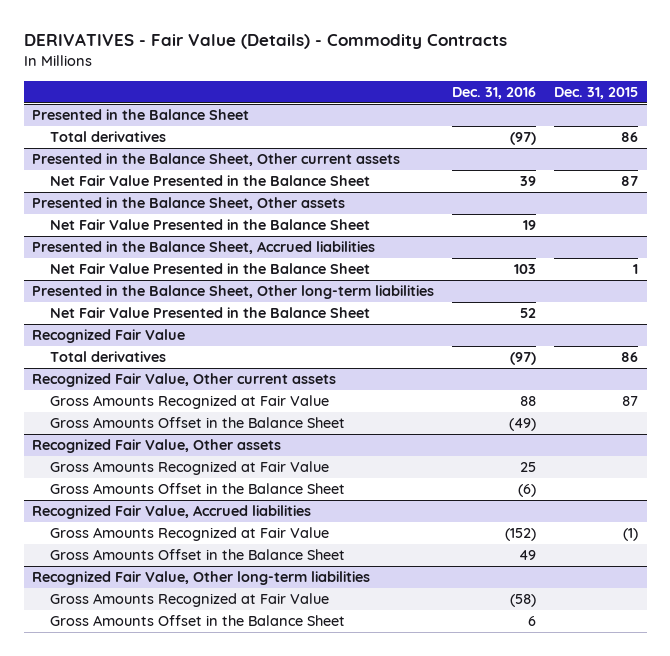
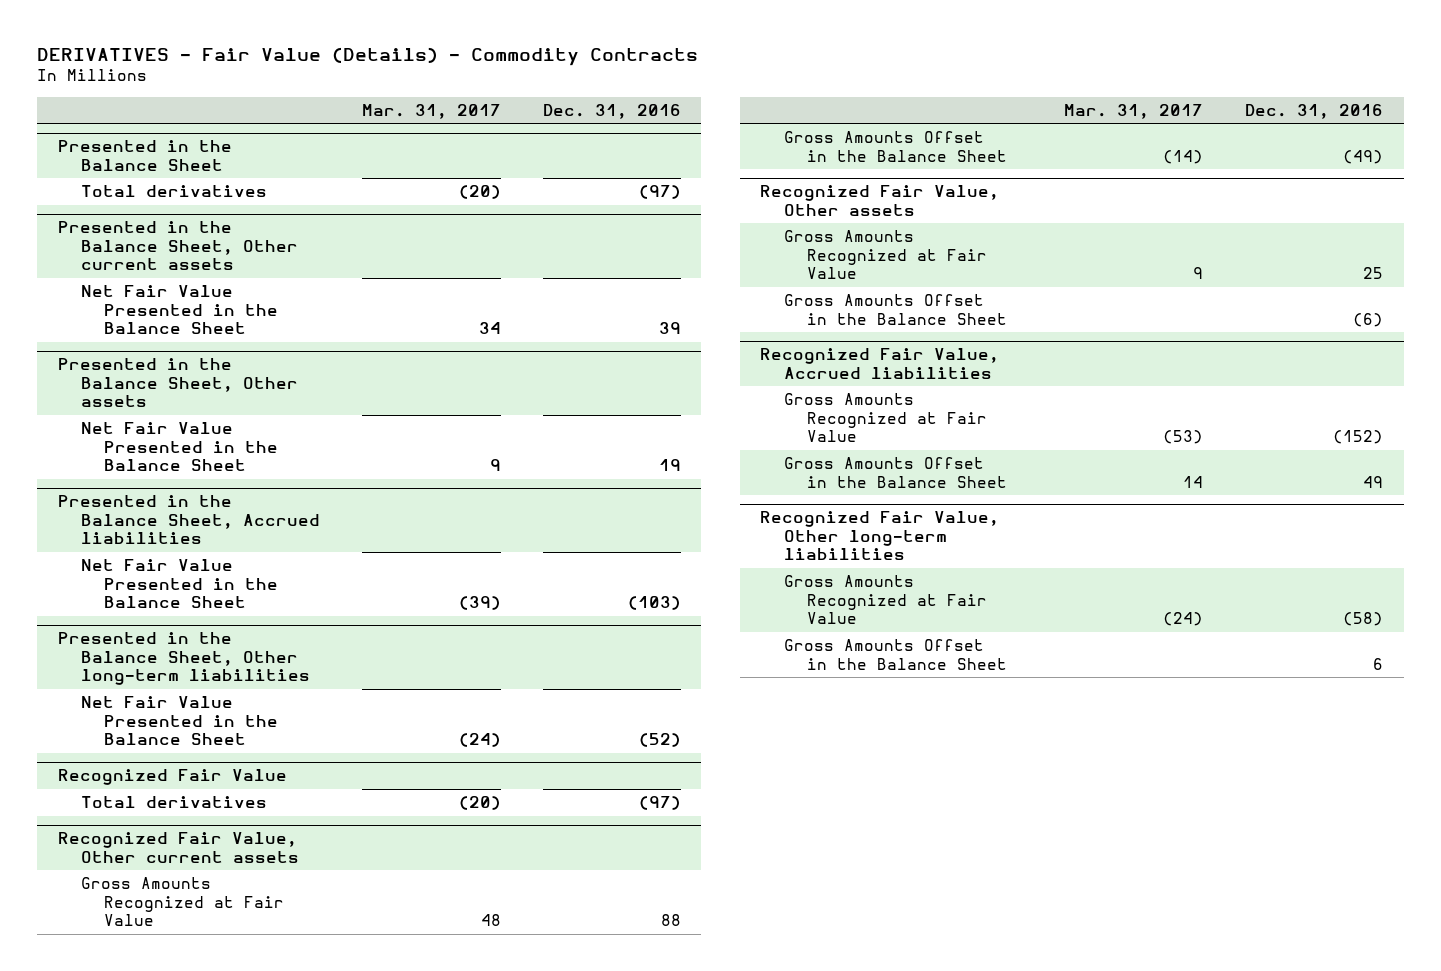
[553,86,638,99] Dec. 31, 2015 -> none
none -> [361,103,501,119] Mar. 31, 2017
[514,264,537,275] 103 -> [627,596,681,611] (103)
[520,308,537,319] 52 -> [638,733,681,748] (52)

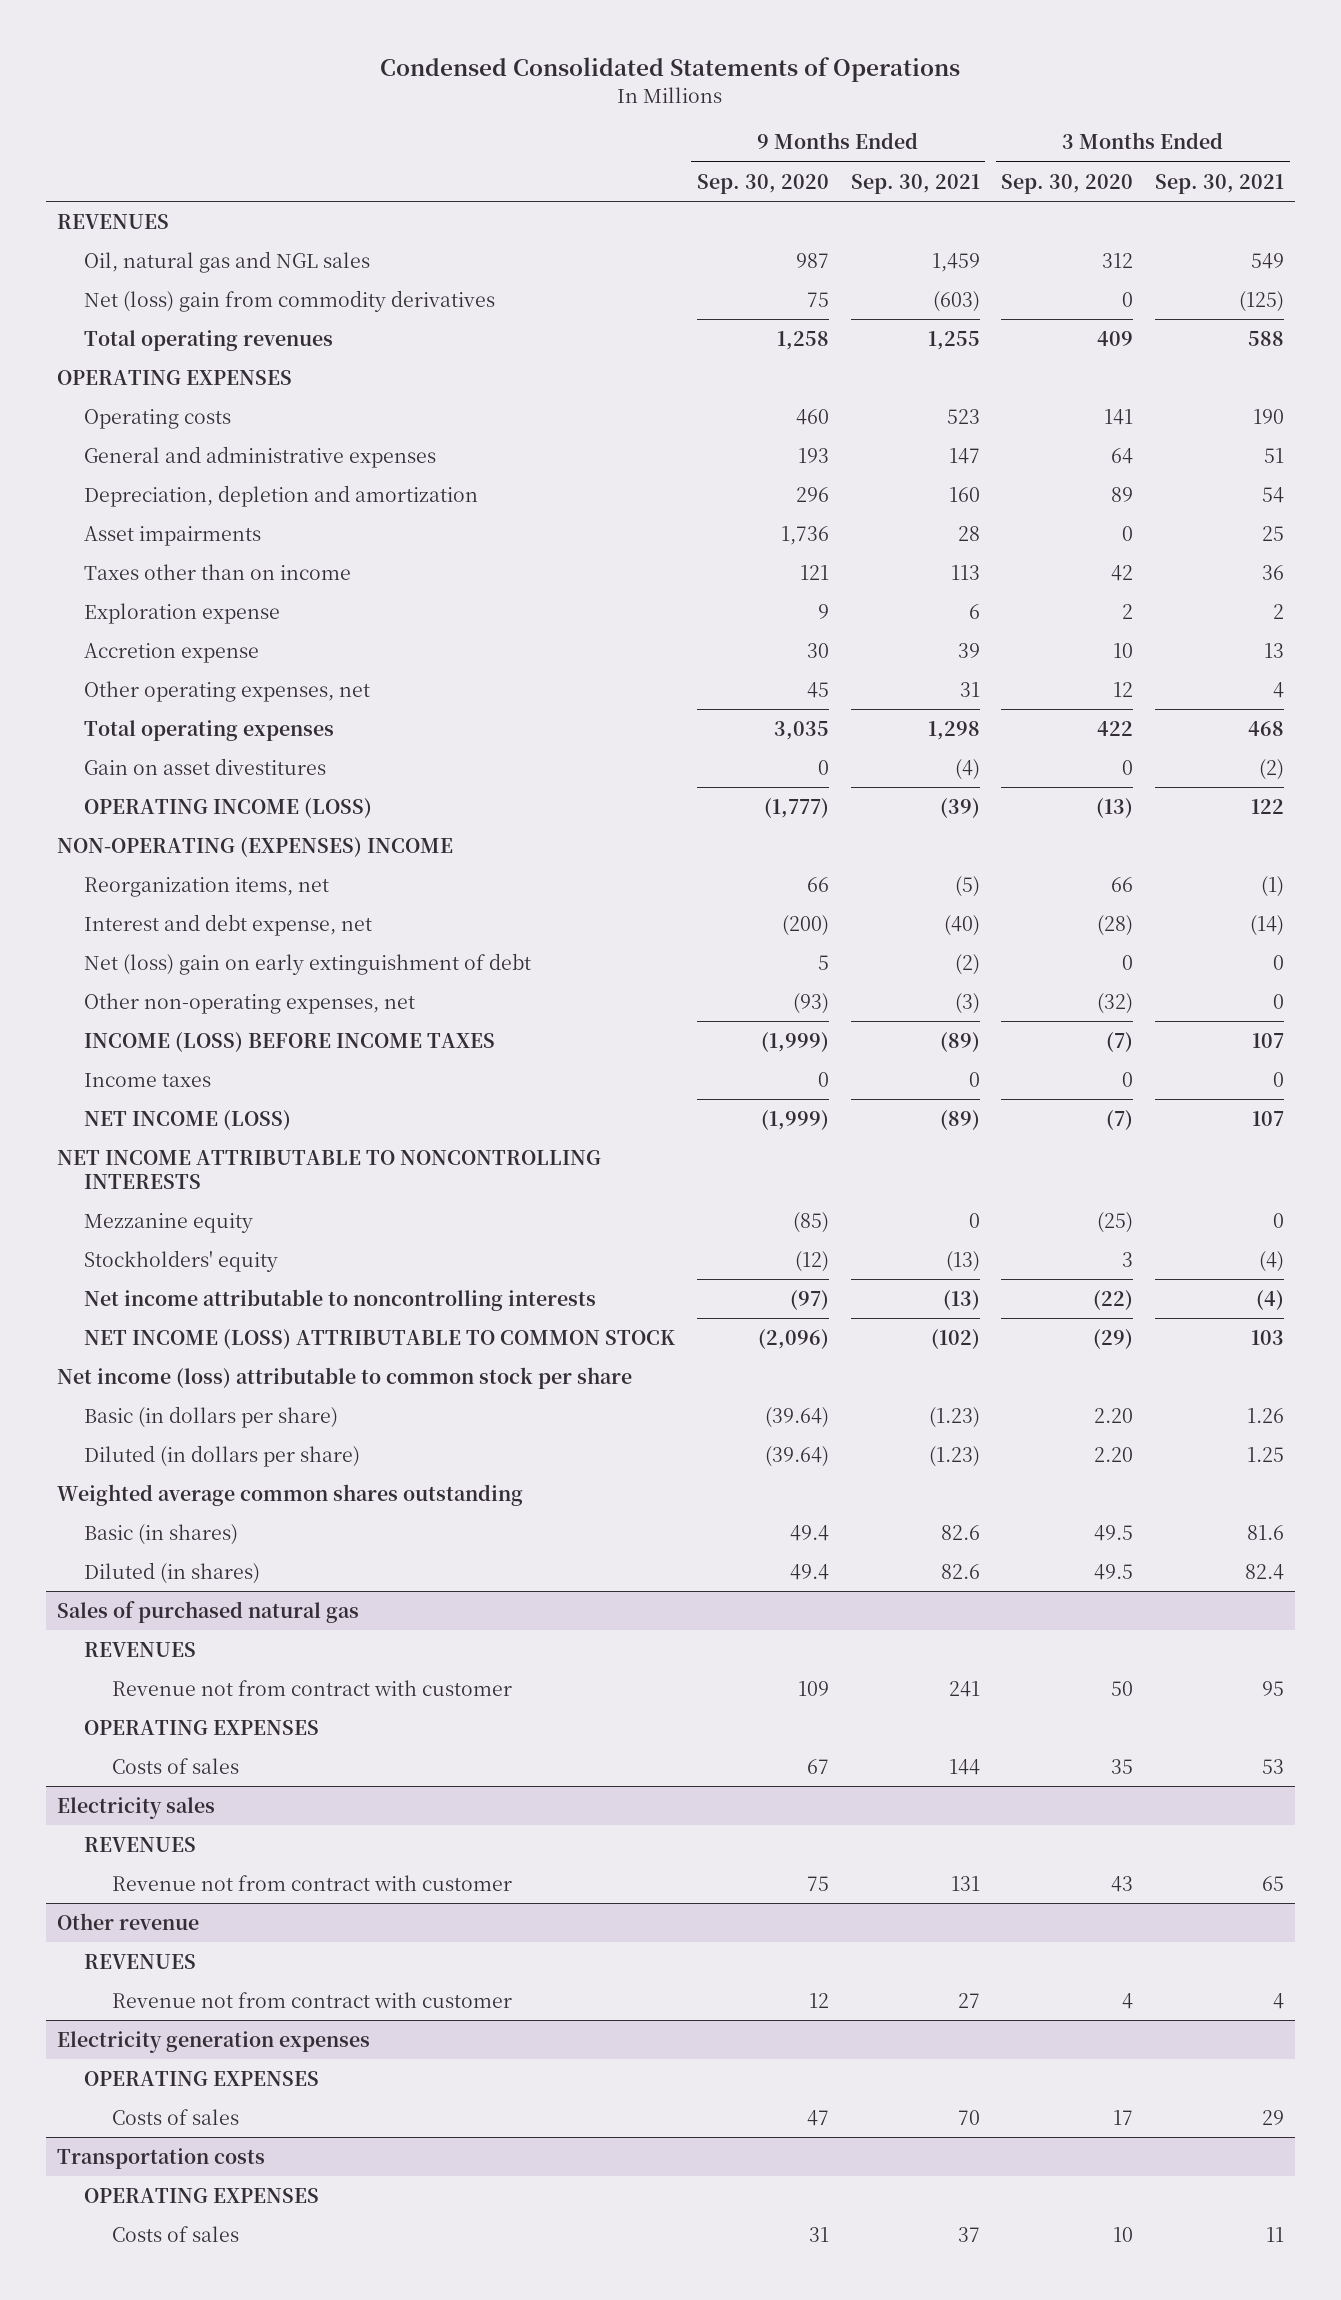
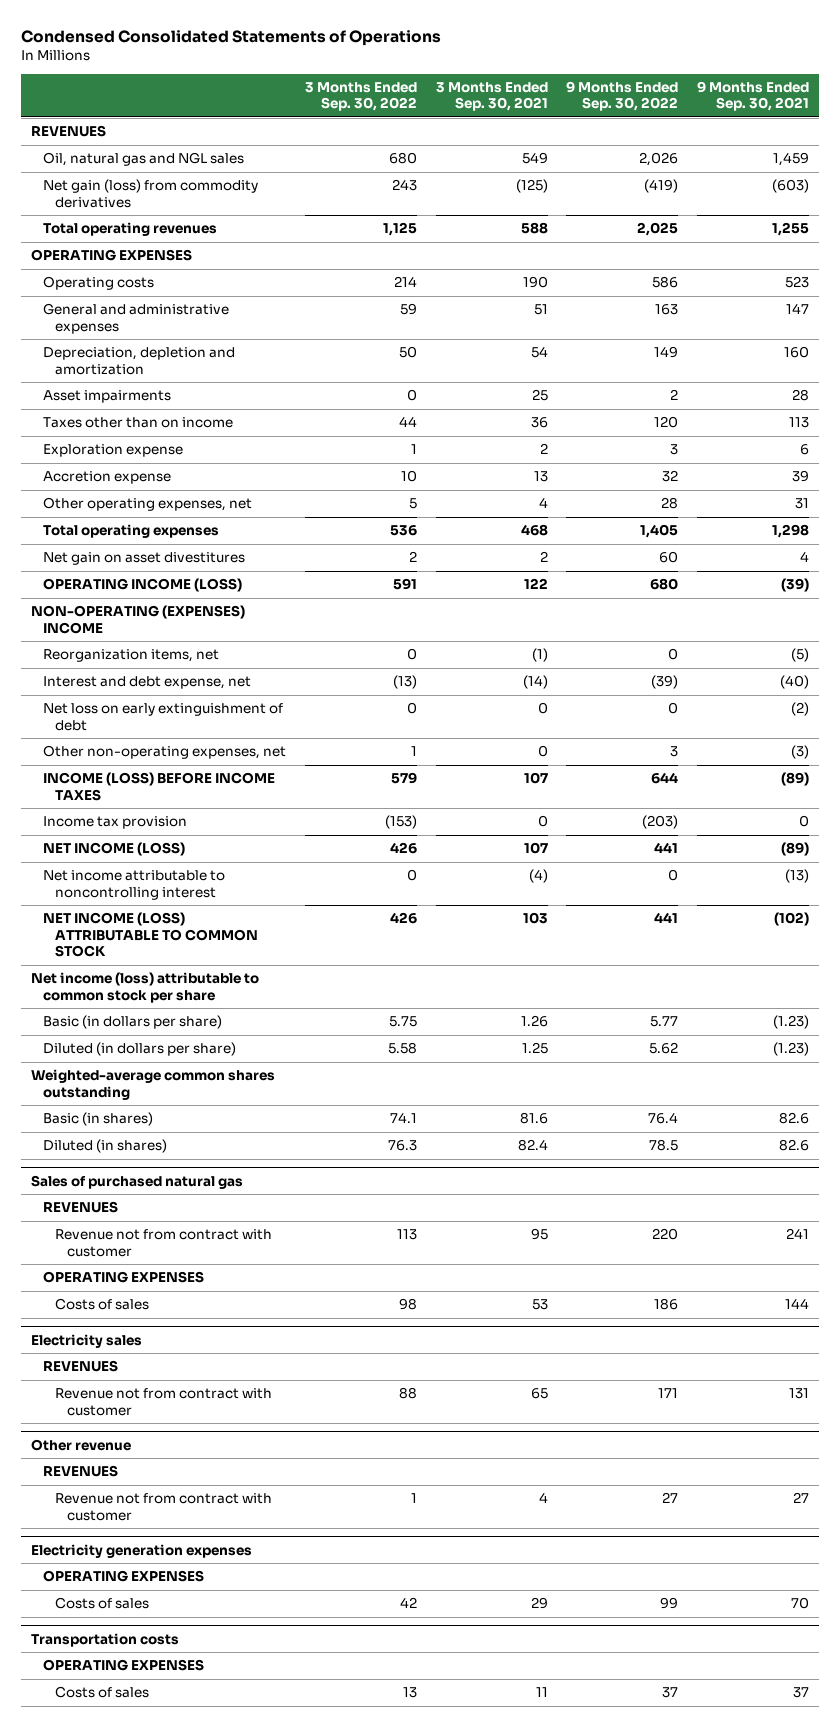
[696,173,829,194] Sep. 30, 2020 -> none
[1001,173,1134,194] Sep. 30, 2020 -> none
none -> [304,81,417,112] 3 Months Ended Sep. 30, 2022
none -> [566,80,679,112] 9 Months Ended Sep. 30, 2022
[84,289,496,312] Net (loss) gain from commodity derivatives -> [42,179,258,208] Net gain (loss) from commodity derivatives
[84,757,327,775] Gain on asset divestitures -> [42,552,245,566] Net gain on asset divestitures
[954,758,980,780] (4) -> [800,551,810,563] 4
[1259,758,1285,780] (2) -> [539,551,548,563] 2
[84,952,532,975] Net (loss) gain on early extinguishment of debt -> [42,703,283,731] Net loss on early extinguishment of debt
[84,1072,212,1087] Income taxes -> [42,816,187,830] Income tax provision
[56,1149,601,1189] NET INCOME ATTRIBUTABLE TO NONCONTROLLING INTERESTS -> none
[84,1212,254,1233] Mezzanine equity -> none
[84,1249,279,1272] Stockholders' equity -> none
[84,1288,597,1311] Net income attributable to noncontrolling interests -> [42,870,225,900] Net income attributable to noncontrolling interest
[56,1483,523,1506] Weighted average common shares outstanding -> [30,1069,275,1100] Weighted-average common shares outstanding

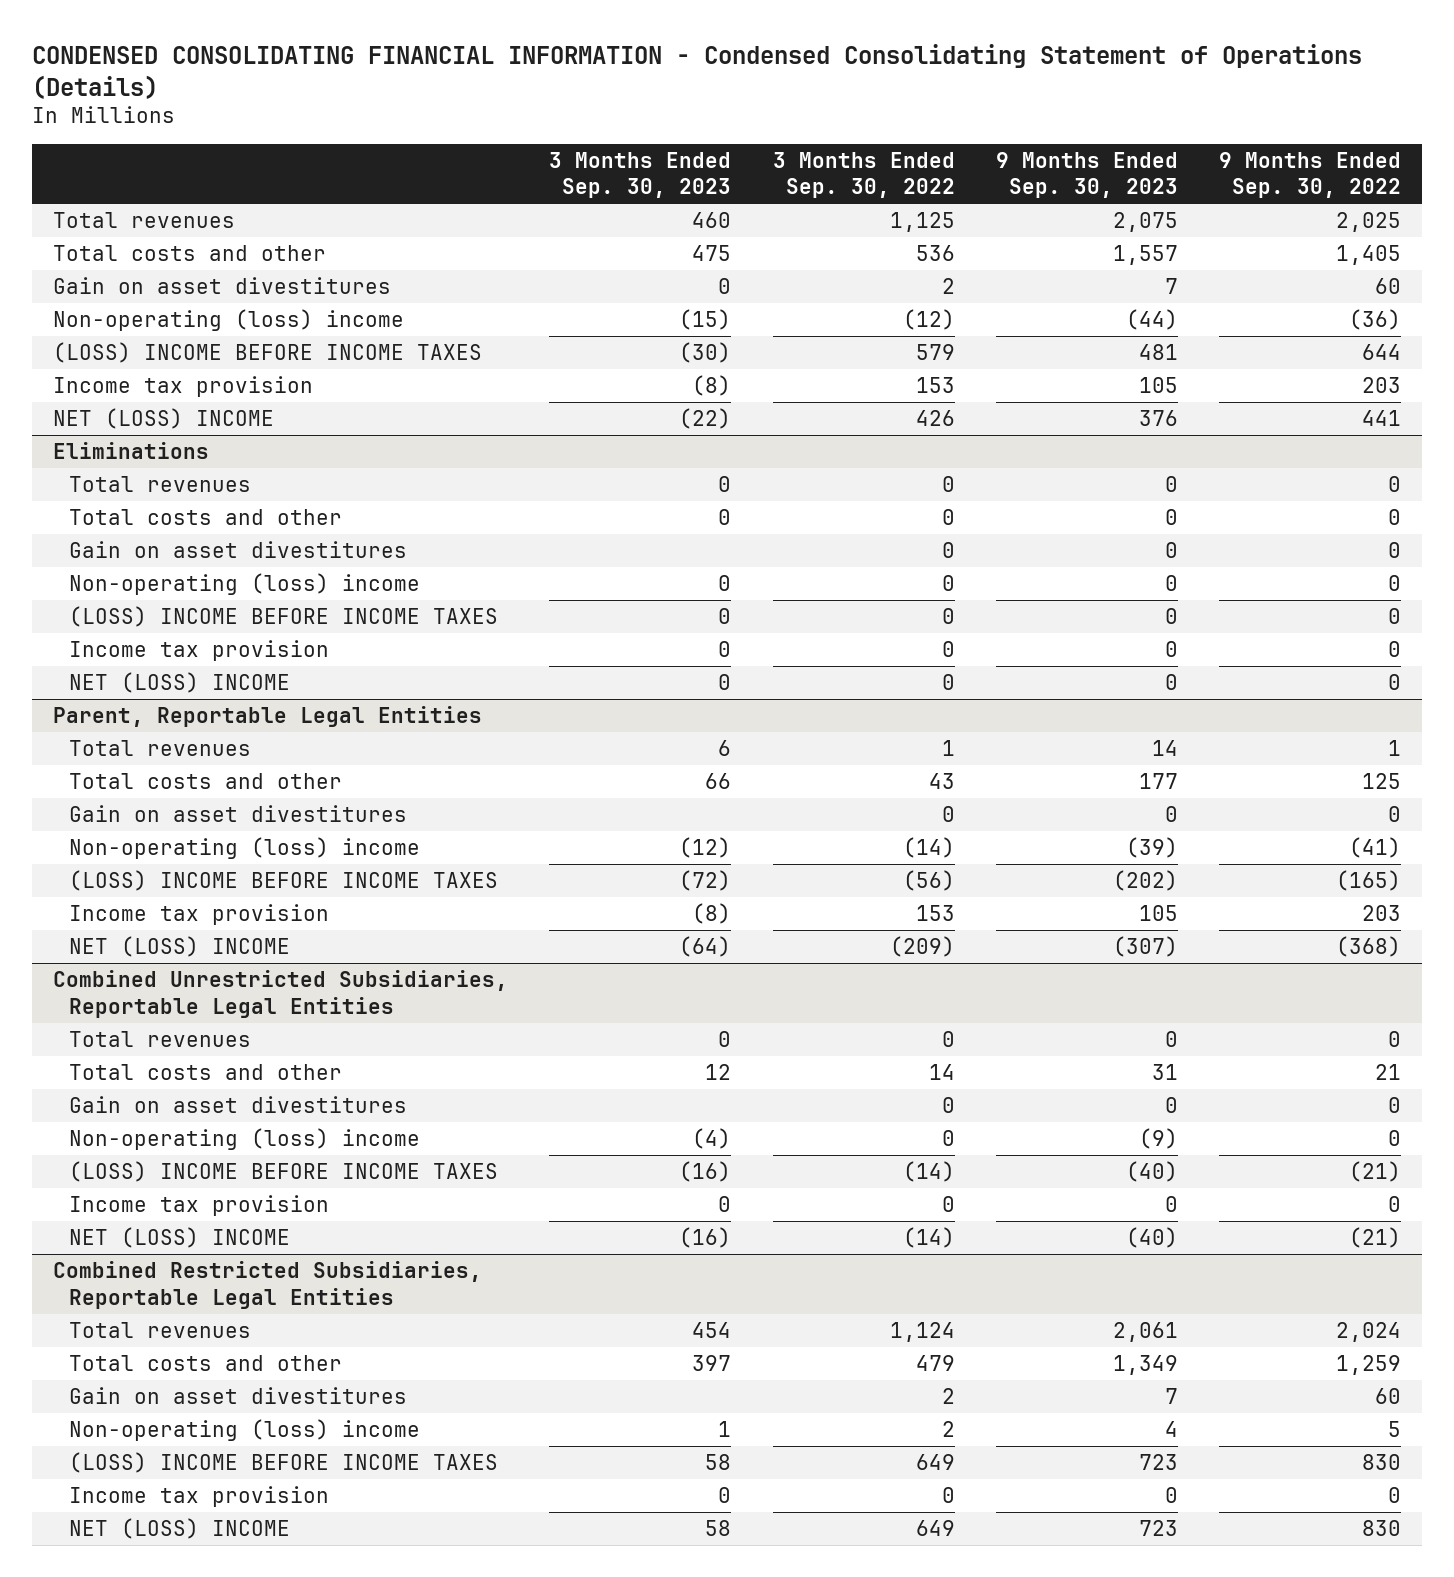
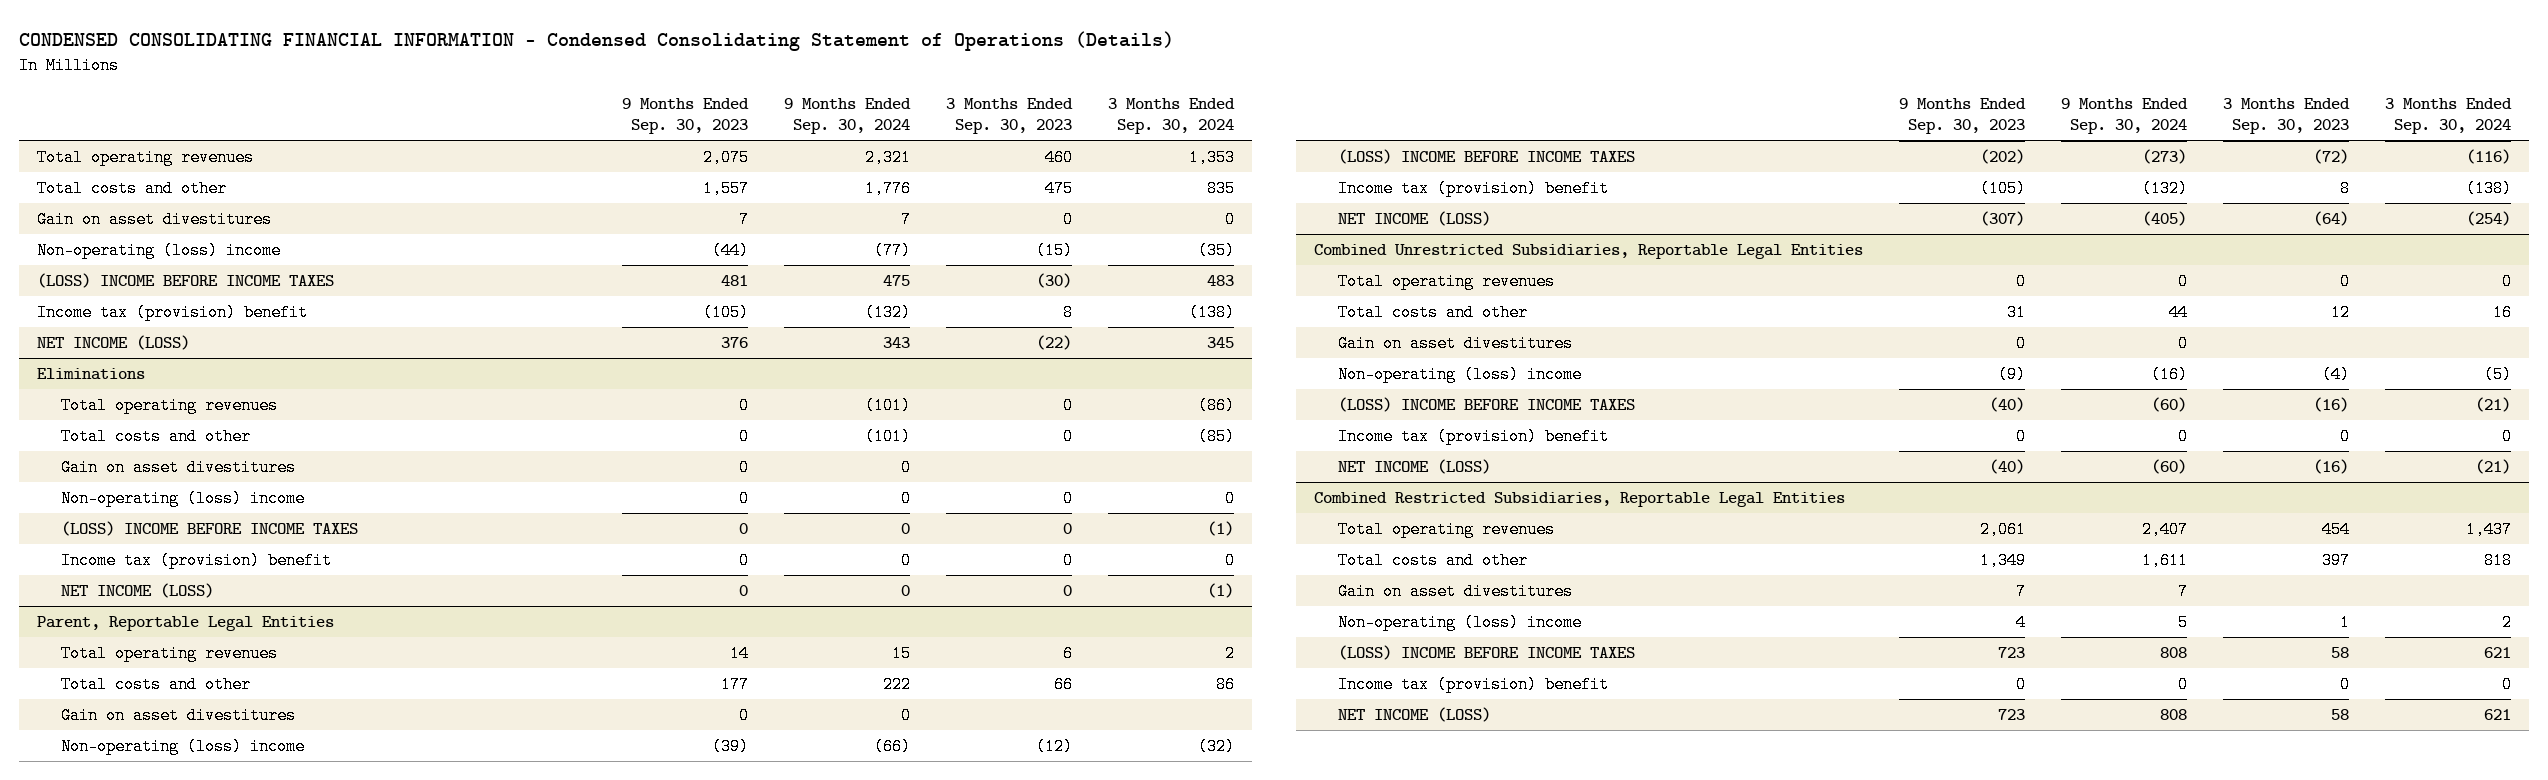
[772,151,955,199] 3 Months Ended Sep. 30, 2022 -> none
[1219,151,1402,199] 9 Months Ended Sep. 30, 2022 -> none
none -> [783,98,911,135] 9 Months Ended Sep. 30, 2024
none -> [1107,98,1235,135] 3 Months Ended Sep. 30, 2024
[52,212,235,229] Total revenues -> [36,148,254,166] Total operating revenues
[52,376,313,398] Income tax provision -> [36,303,308,321] Income tax (provision) benefit
[692,375,732,397] (8) -> [1062,303,1073,321] 8
[1139,377,1179,394] 105 -> [702,303,749,321] (105)
[52,408,274,430] NET (LOSS) INCOME -> [36,334,190,350] NET INCOME (LOSS)
[68,476,251,493] Total revenues -> [60,396,278,414] Total operating revenues
[68,640,329,662] Income tax provision -> [60,551,332,569] Income tax (provision) benefit
[68,672,290,694] NET (LOSS) INCOME -> [60,582,214,598] NET INCOME (LOSS)
[68,740,251,757] Total revenues -> [60,644,278,662] Total operating revenues
[68,904,329,926] Income tax provision -> [1338,179,1610,197] Income tax (provision) benefit
[692,903,732,925] (8) -> [2340,179,2351,197] 8
[1139,905,1179,922] 105 -> [1980,179,2027,197] (105)
[68,936,290,958] NET (LOSS) INCOME -> [1338,210,1492,226] NET INCOME (LOSS)
[68,1031,251,1048] Total revenues -> [1338,272,1556,290] Total operating revenues
[68,1195,329,1217] Income tax provision -> [1338,427,1610,445] Income tax (provision) benefit
[68,1227,290,1249] NET (LOSS) INCOME -> [1338,458,1492,474] NET INCOME (LOSS)
[68,1322,251,1339] Total revenues -> [1338,520,1556,538] Total operating revenues
[68,1486,329,1508] Income tax provision -> [1338,675,1610,693] Income tax (provision) benefit
[68,1518,290,1540] NET (LOSS) INCOME -> [1338,706,1492,722] NET INCOME (LOSS)

